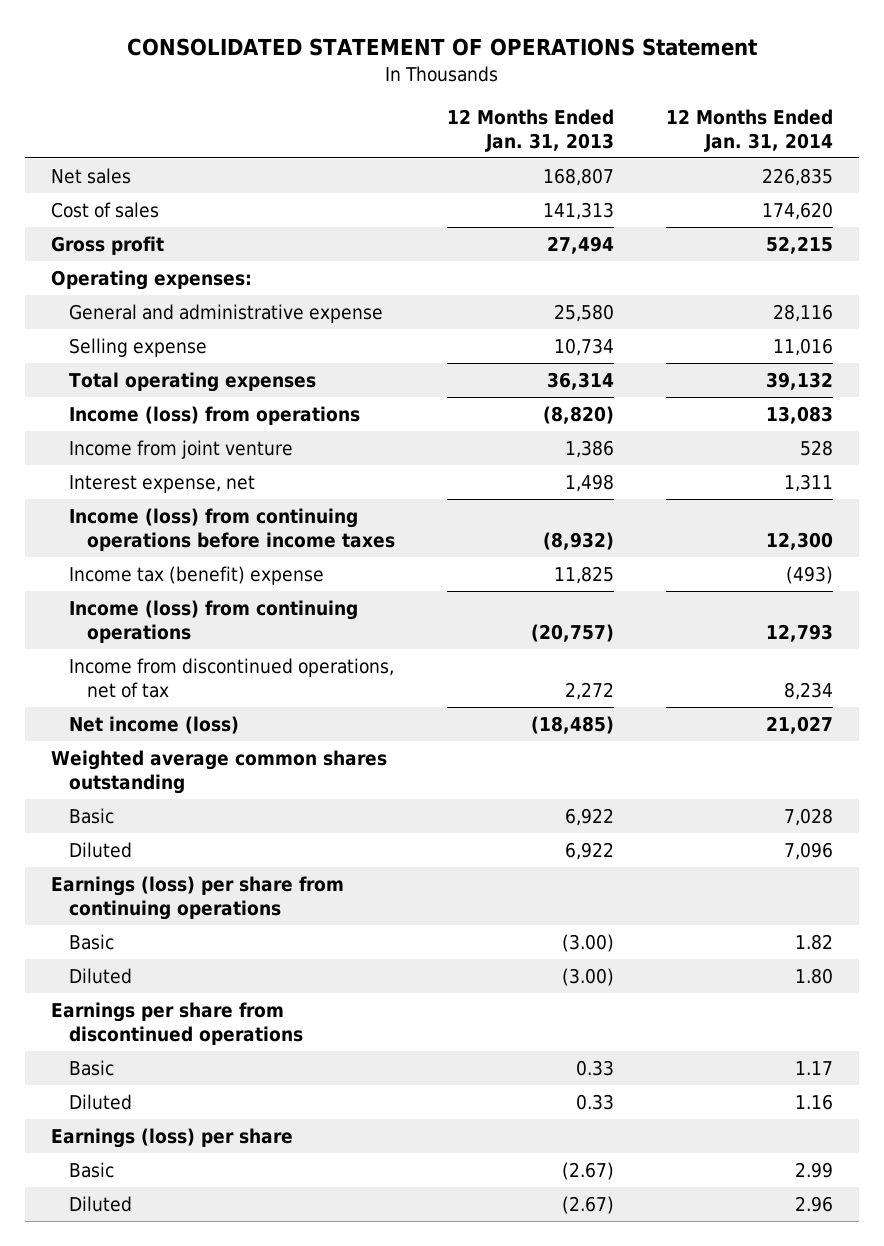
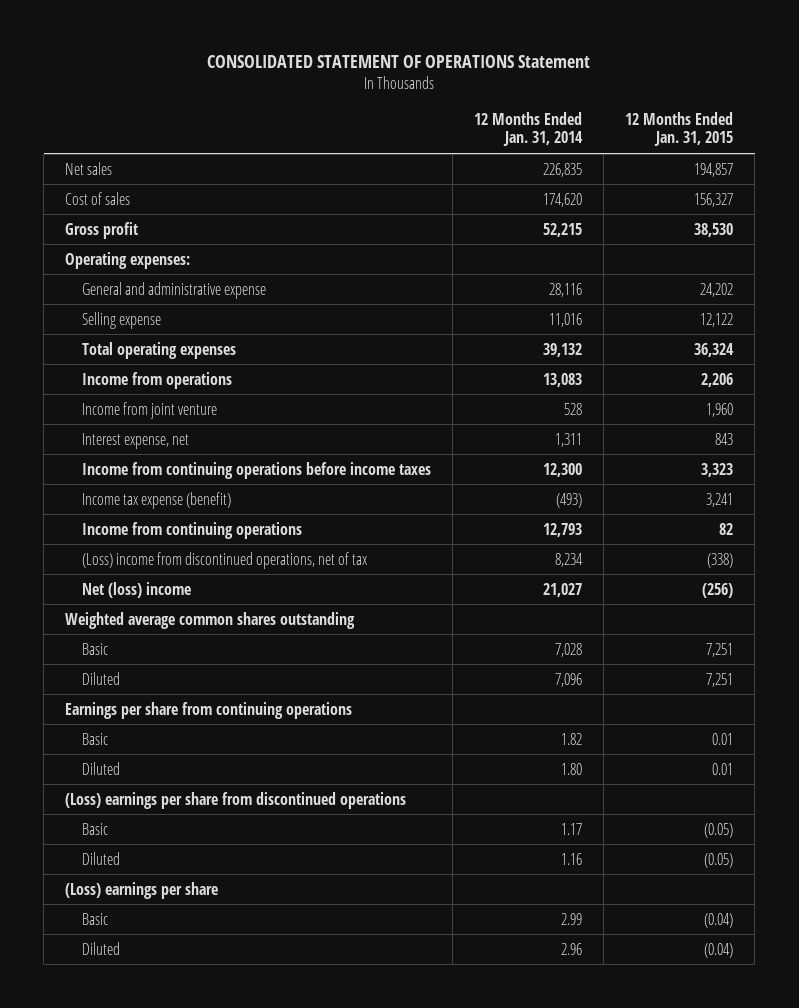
[447,108,615,152] 12 Months Ended Jan. 31, 2013 -> none
none -> [625,111,734,147] 12 Months Ended Jan. 31, 2015
[69,406,361,426] Income (loss) from operations -> [81,371,232,389] Income from operations
[69,508,396,552] Income (loss) from continuing operations before income taxes -> [81,461,431,479] Income from continuing operations before income taxes
[69,566,325,586] Income tax (benefit) expense -> [81,491,231,509] Income tax expense (benefit)
[69,600,359,644] Income (loss) from continuing operations -> [81,521,302,539] Income from continuing operations
[69,658,395,699] Income from discontinued operations, net of tax -> [81,551,368,569] (Loss) income from discontinued operations, net of tax
[69,716,240,735] Net income (loss) -> [81,581,191,598] Net (loss) income
[50,876,344,921] Earnings (loss) per share from continuing operations -> [65,701,353,719] Earnings per share from continuing operations
[50,1002,304,1046] Earnings per share from discontinued operations -> [65,791,407,809] (Loss) earnings per share from discontinued operations
[50,1128,293,1149] Earnings (loss) per share -> [65,881,219,899] (Loss) earnings per share

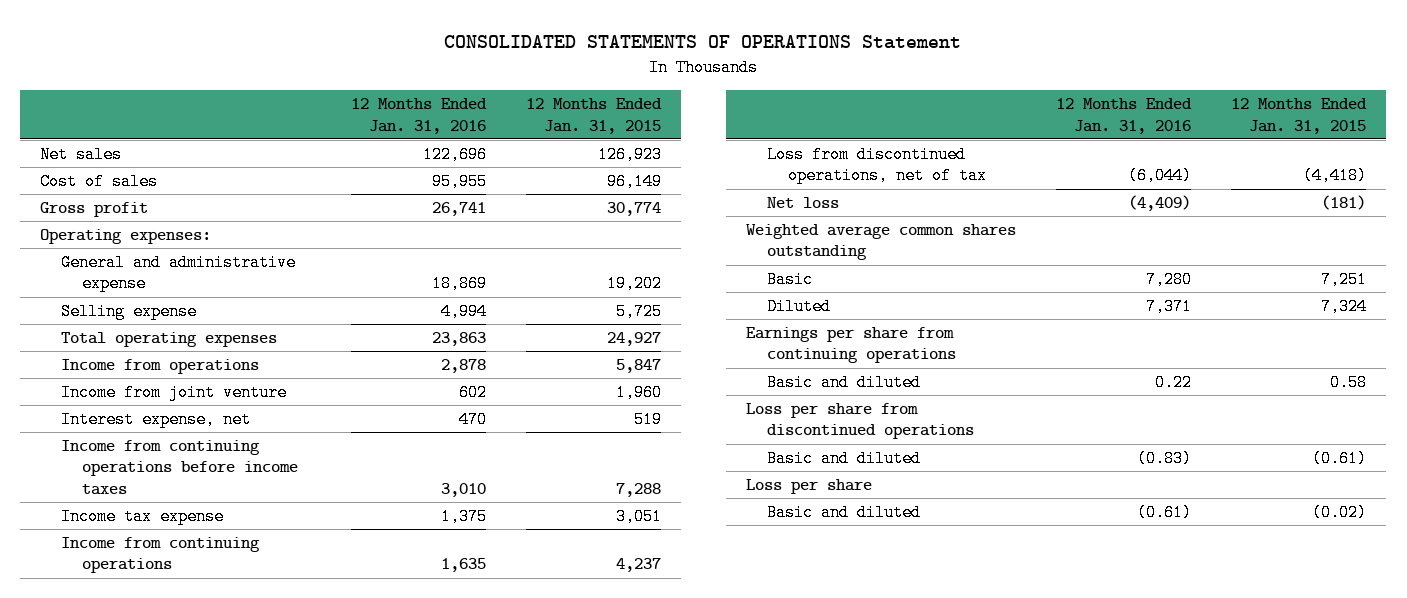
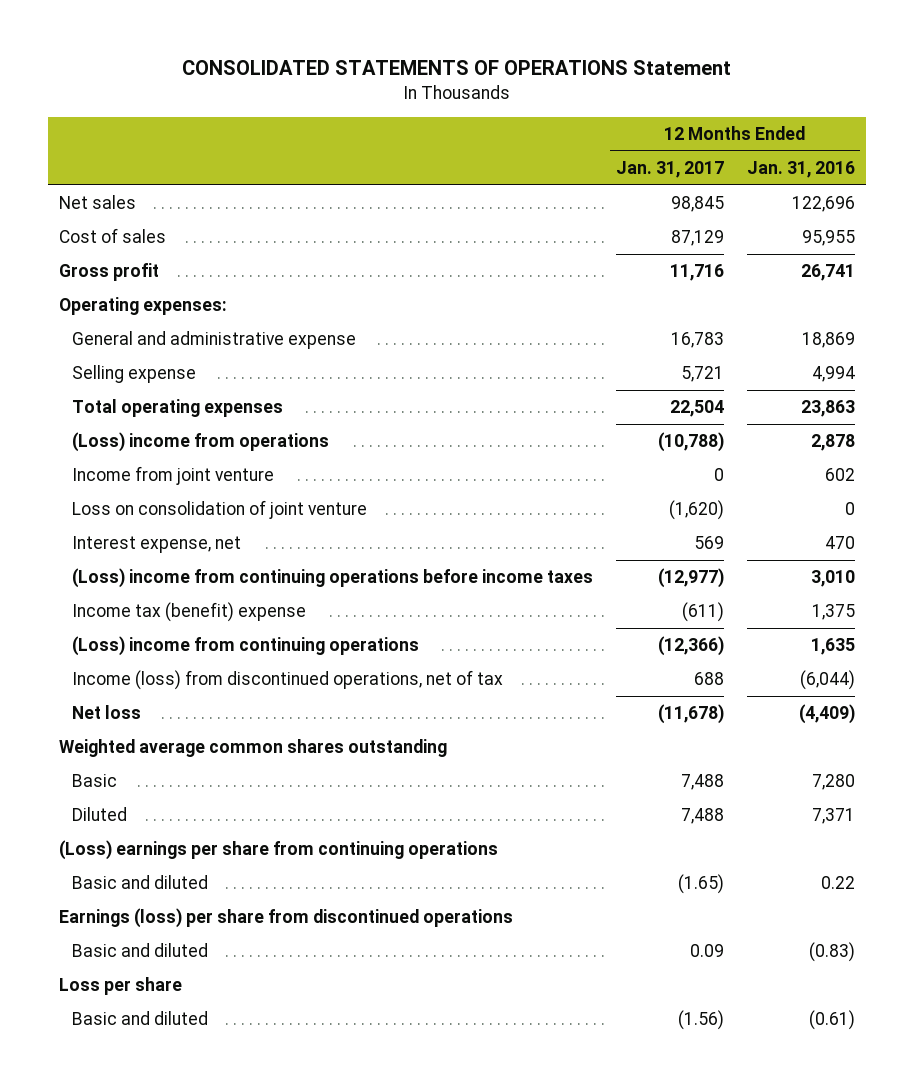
[525,98,662,134] 12 Months Ended Jan. 31, 2015 -> none
none -> [616,160,725,178] Jan. 31, 2017
[61,359,260,375] Income from operations -> [72,432,330,453] (Loss) income from operations
none -> [72,500,368,520] Loss on consolidation of joint venture
[61,440,299,495] Income from continuing operations before income taxes -> [72,568,594,589] (Loss) income from continuing operations before income taxes
[61,508,225,526] Income tax expense -> [72,602,307,623] Income tax (benefit) expense
[61,537,261,574] Income from continuing operations -> [72,636,420,657] (Loss) income from continuing operations
[766,146,987,185] Loss from discontinued operations, net of tax -> [72,670,504,691] Income (loss) from discontinued operations, net of tax
[745,327,956,364] Earnings per share from continuing operations -> [59,840,499,861] (Loss) earnings per share from continuing operations
[745,403,974,440] Loss per share from discontinued operations -> [59,908,514,929] Earnings (loss) per share from discontinued operations

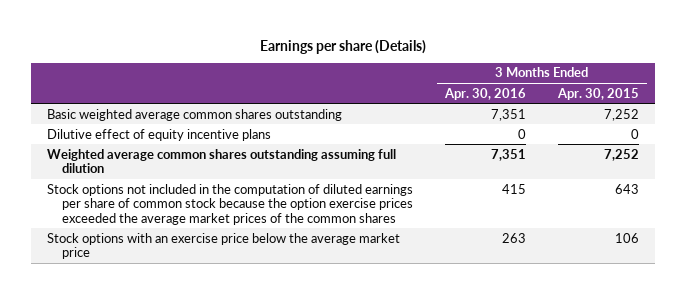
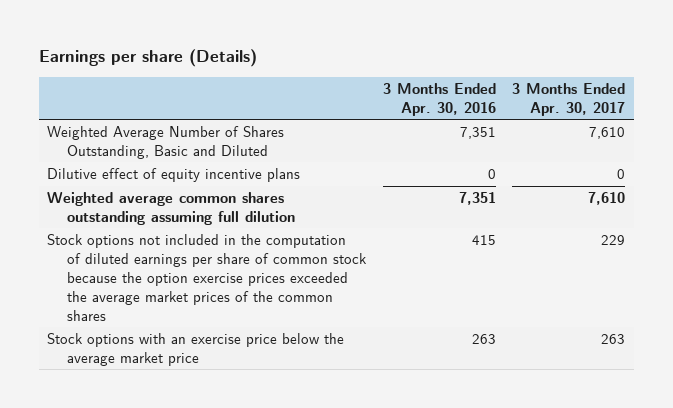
[557,87,640,100] Apr. 30, 2015 -> none
none -> [512,82,626,116] 3 Months Ended Apr. 30, 2017
[47,108,343,121] Basic weighted average common shares outstanding -> [47,125,285,159] Weighted Average Number of Shares Outstanding, Basic and Diluted

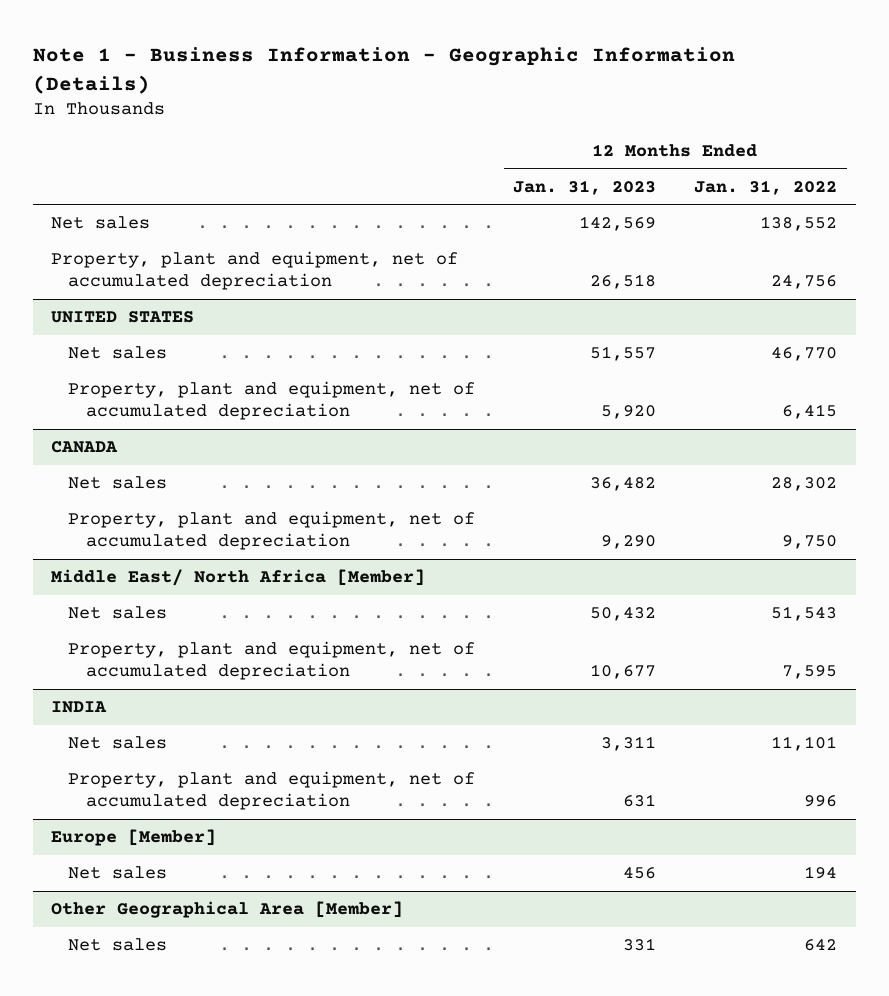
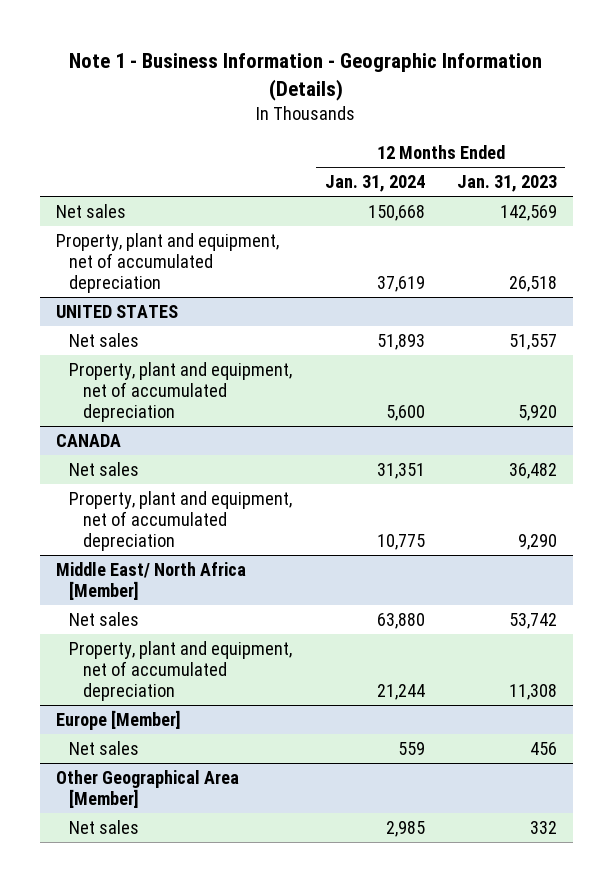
[694,179,838,195] Jan. 31, 2022 -> none
none -> [324,174,425,192] Jan. 31, 2024
[51,701,108,714] INDIA -> none
[68,736,168,750] Net sales -> none
[68,771,476,810] Property, plant and equipment, net of accumulated depreciation -> none
[590,607,657,622] 50,432 -> [508,612,557,629] 53,742
[590,663,657,679] 10,677 -> [508,683,557,700] 11,308
[623,938,657,952] 331 -> [529,820,557,834] 332

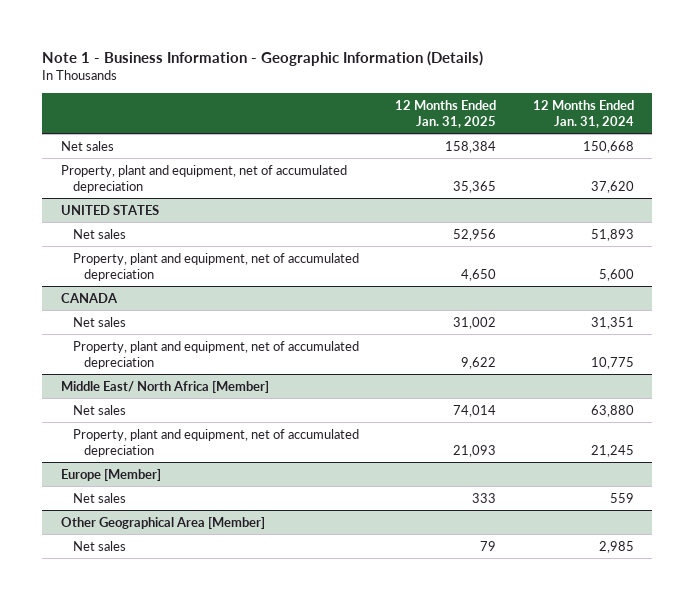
[456,174,557,192] Jan. 31, 2023 -> none
none -> [395,100,497,129] 12 Months Ended Jan. 31, 2025
[376,275,425,292] 37,619 -> [591,180,635,193] 37,620
[376,683,425,700] 21,244 -> [591,444,635,457] 21,245

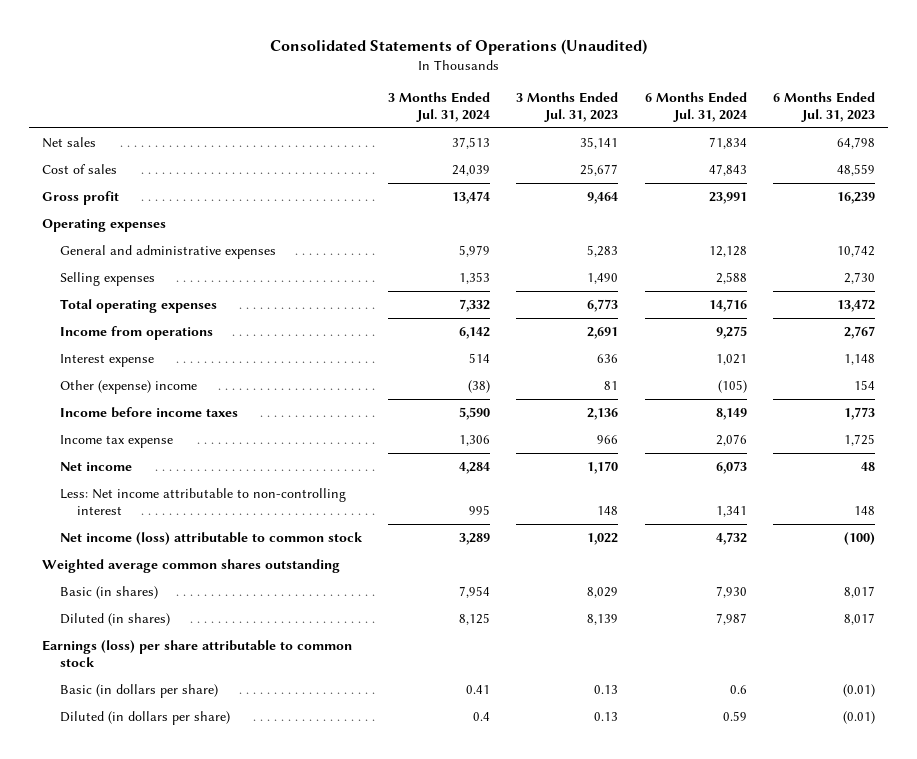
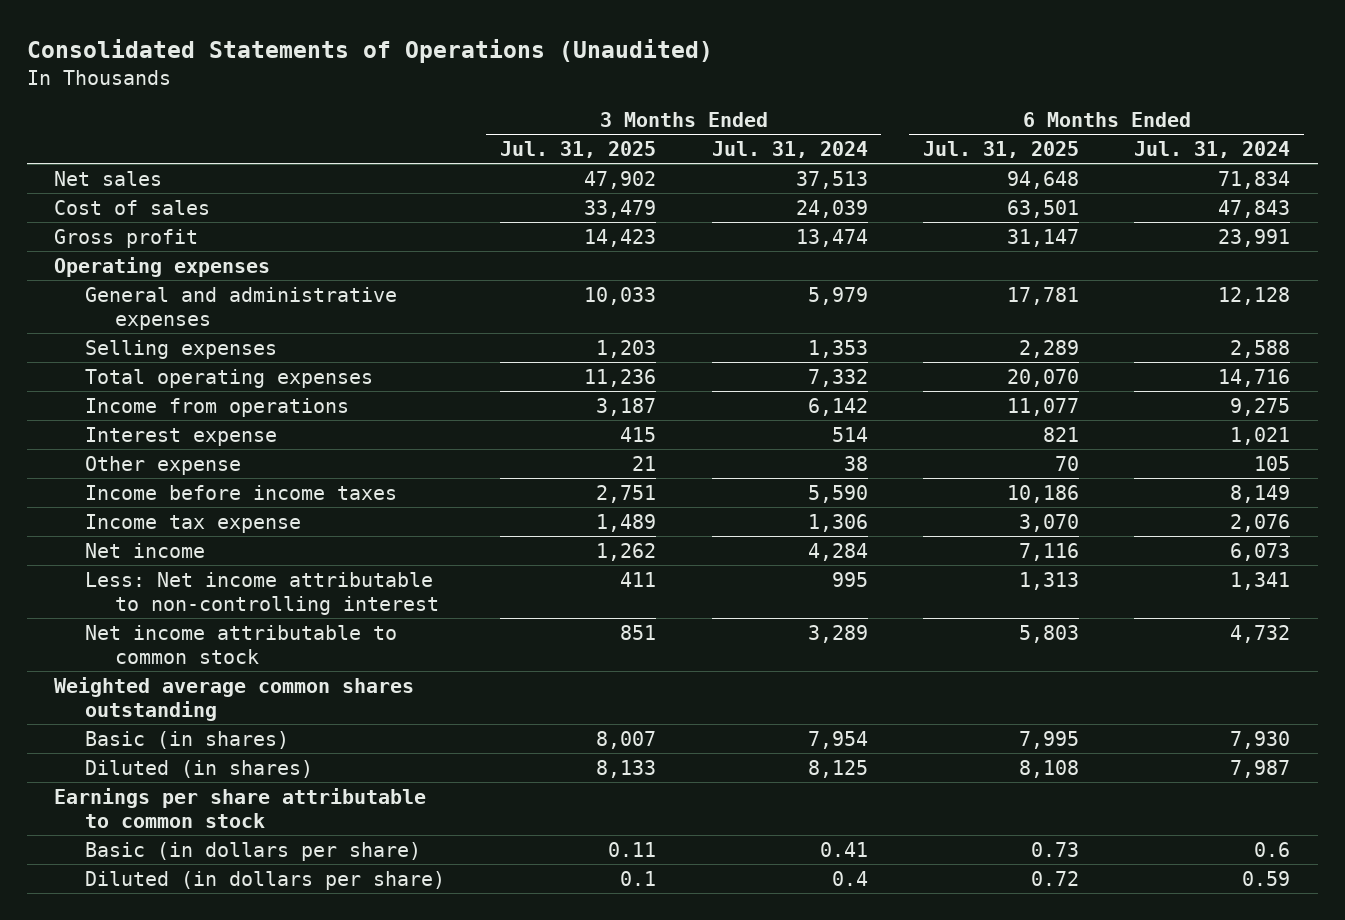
[516,92,619,122] 3 Months Ended Jul. 31, 2023 -> none
[772,92,875,122] 6 Months Ended Jul. 31, 2023 -> none
none -> [500,141,657,159] Jul. 31, 2025
none -> [923,141,1080,159] Jul. 31, 2025
[59,380,197,395] Other (expense) income -> [84,455,241,475] Other expense
[468,380,491,394] (38) -> [843,455,868,471] 38
[717,380,747,394] (105) -> [1254,455,1291,471] 105
[59,532,363,546] Net income (loss) attributable to common stock -> [84,624,397,664] Net income attributable to common stock
[42,640,353,667] Earnings (loss) per share attributable to common stock -> [54,787,427,828] Earnings per share attributable to common stock

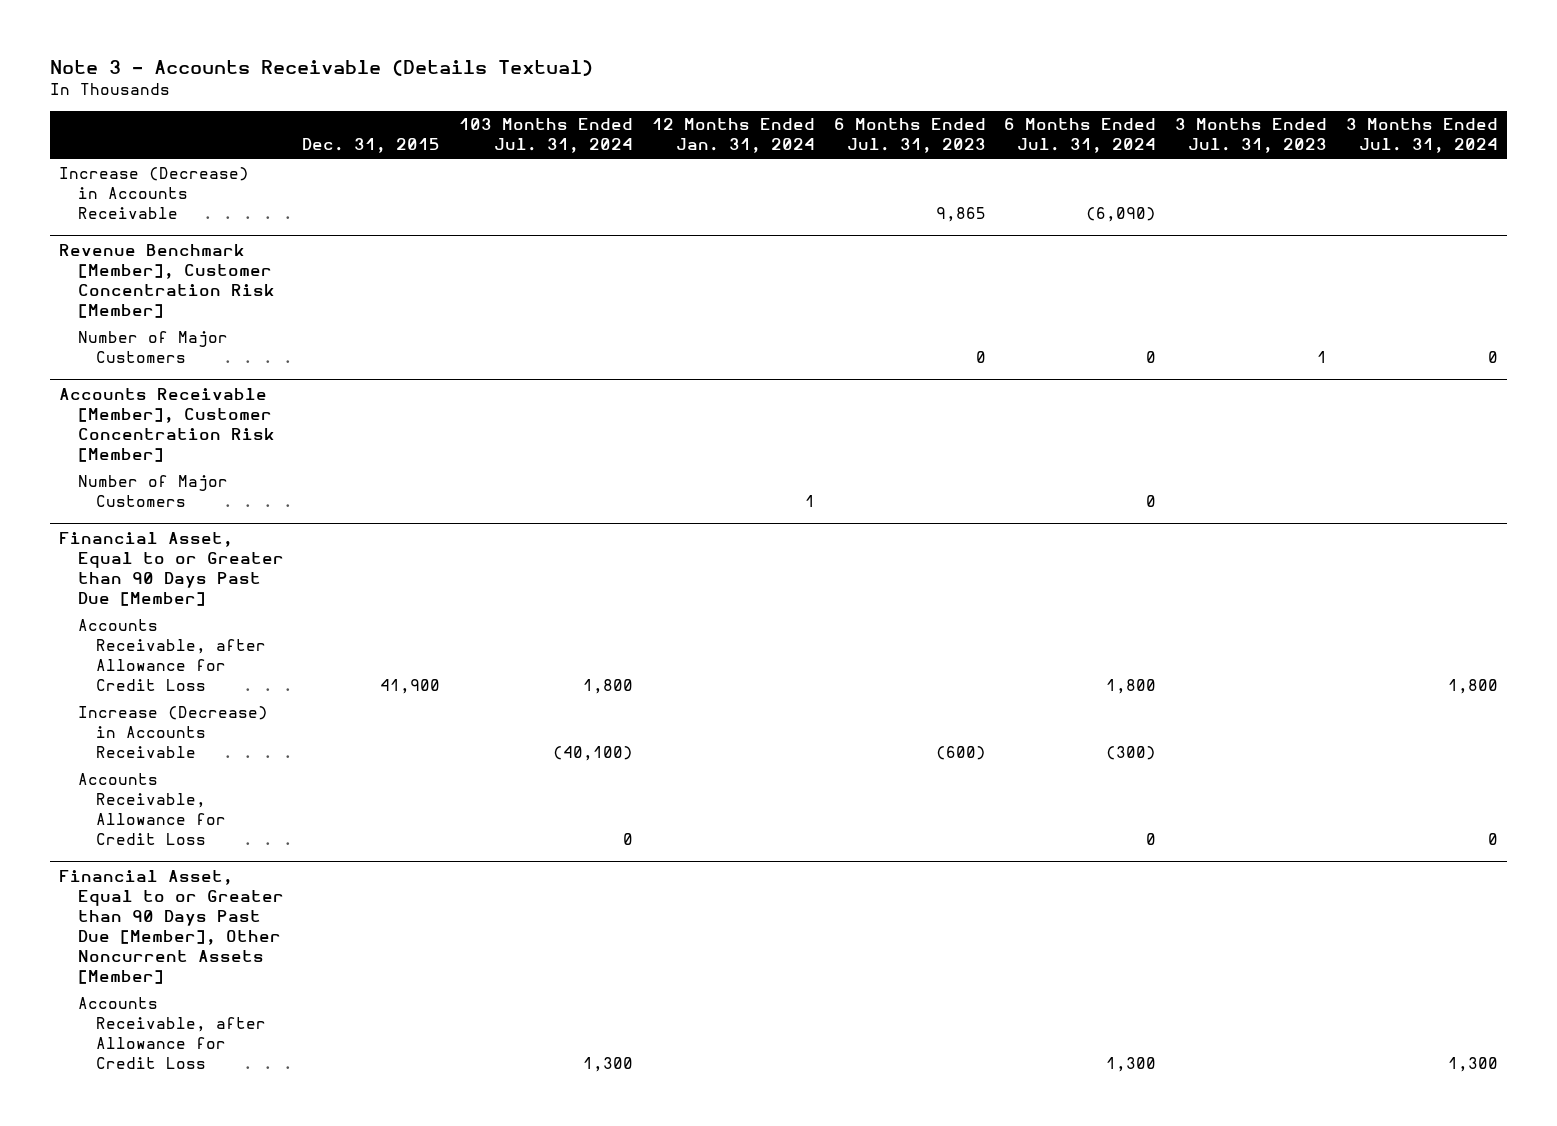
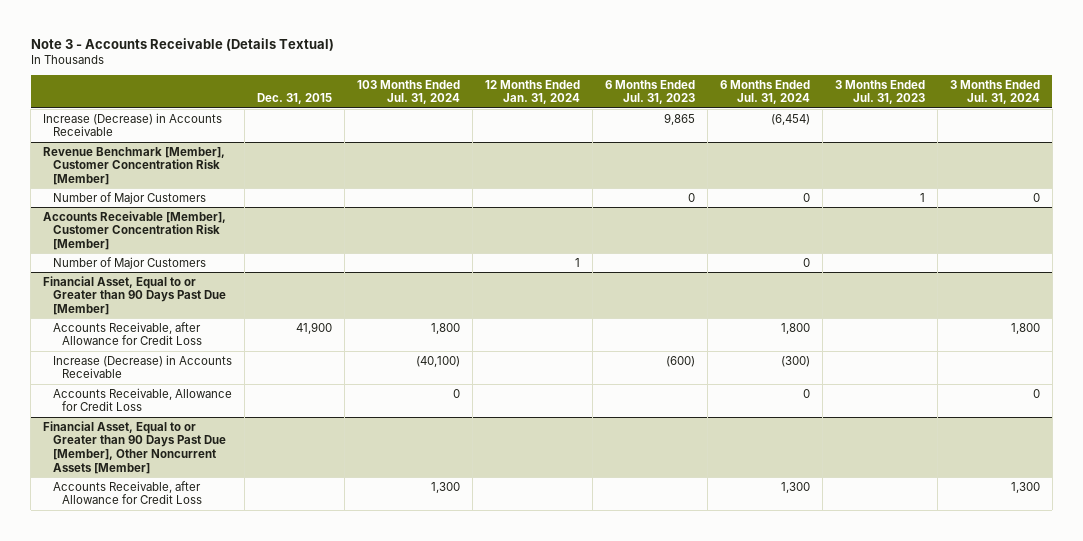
[1086,206,1157,222] (6,090) -> [770,113,810,125] (6,454)

